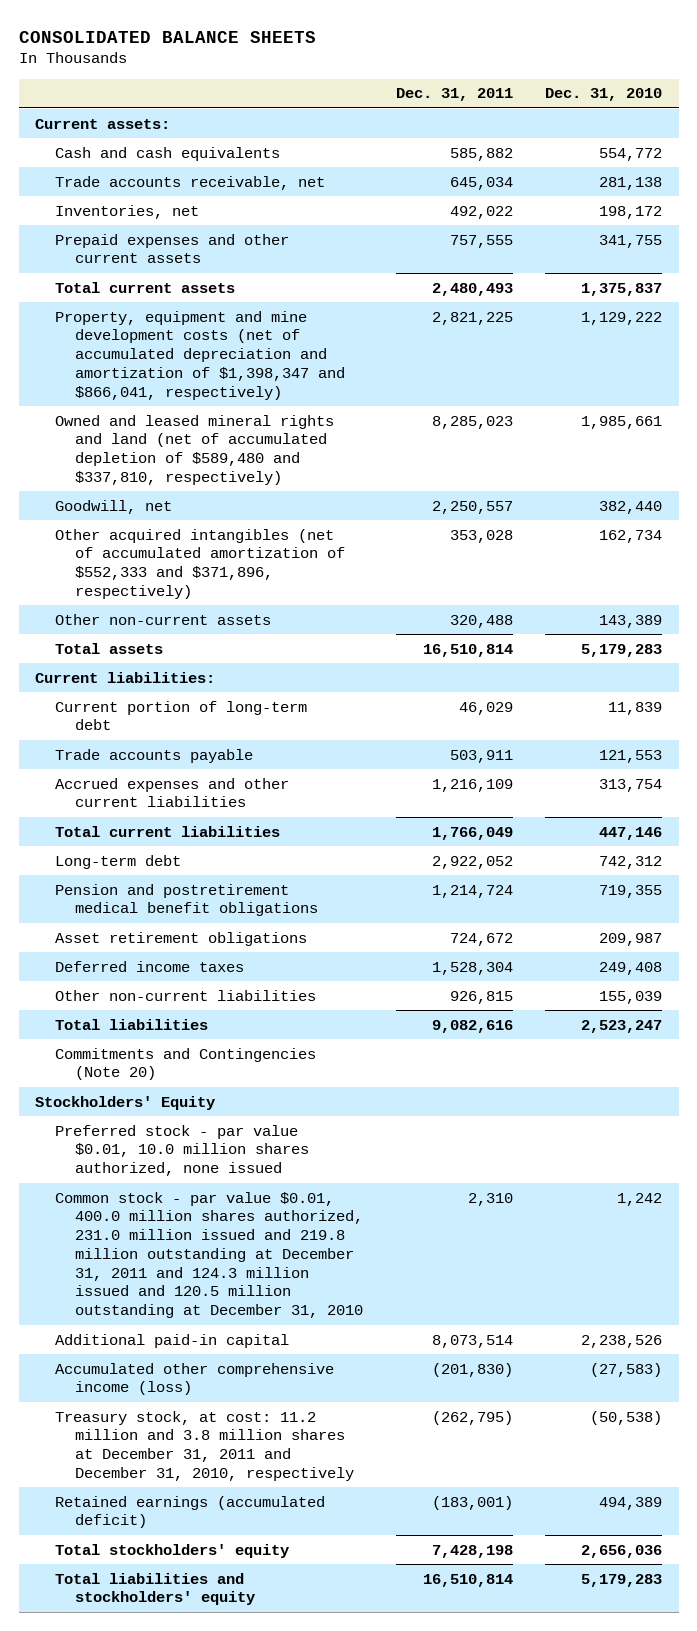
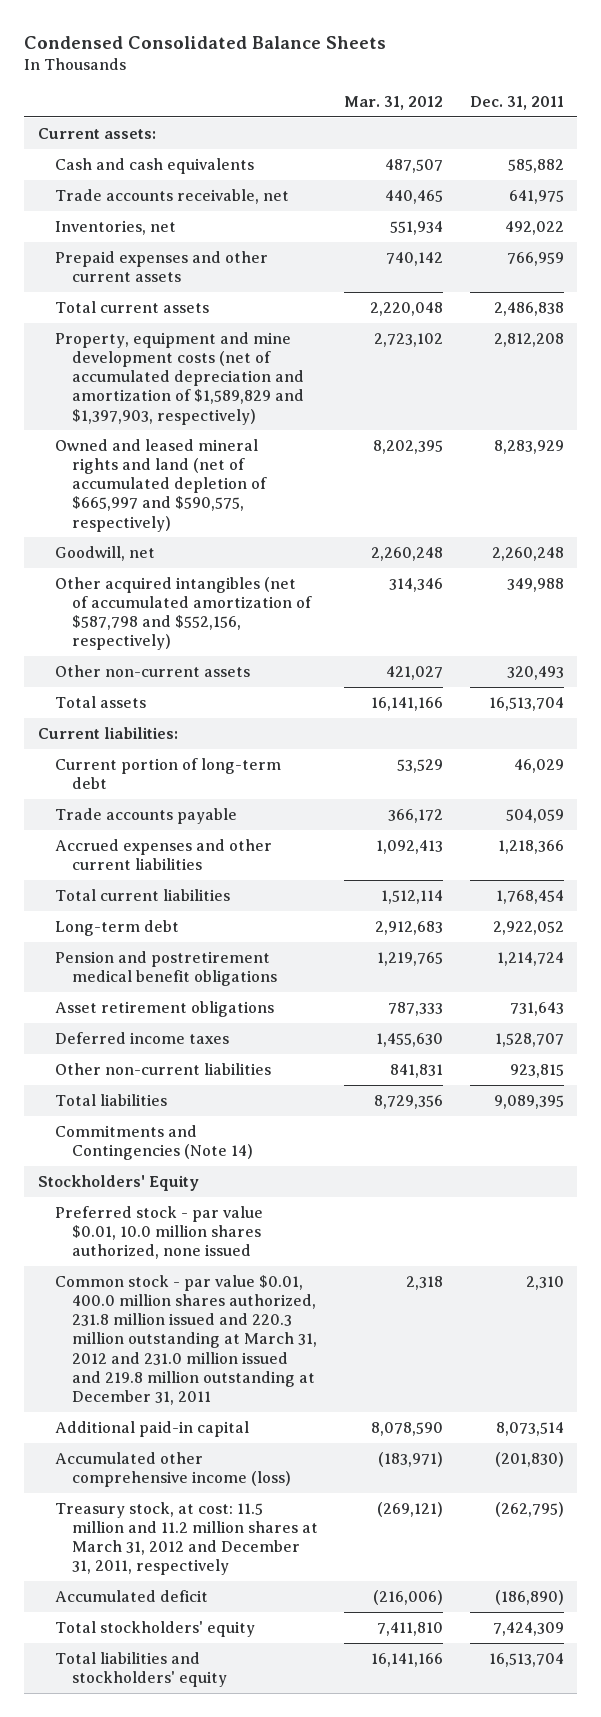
[18,30,316,43] CONSOLIDATED BALANCE SHEETS -> [24,35,387,49] Condensed Consolidated Balance Sheets
[545,88,663,102] Dec. 31, 2010 -> none
none -> [344,96,444,111] Mar. 31, 2012
[449,176,513,190] 645,034 -> [508,189,564,204] 641,975
[449,234,513,248] 757,555 -> [506,251,564,266] 766,959
[431,282,513,296] 2,480,493 -> [493,301,564,316] 2,486,838
[55,310,345,400] Property, equipment and mine development costs (net of accumulated depreciation and amortization of $1,398,347 and $866,041, respectively) -> [54,331,304,425] Property, equipment and mine development costs (net of accumulated depreciation and amortization of $1,589,829 and $1,397,903, respectively)
[431,311,513,325] 2,821,225 -> [493,332,564,347] 2,812,208
[55,414,335,485] Owned and leased mineral rights and land (net of accumulated depletion of $589,480 and $337,810, respectively) -> [54,438,267,532] Owned and leased mineral rights and land (net of accumulated depletion of $665,997 and $590,575, respectively)
[431,415,513,429] 8,285,023 -> [493,439,564,454] 8,283,929
[431,500,513,514] 2,250,557 -> [491,546,564,561] 2,260,248
[55,528,345,599] Other acquired intangibles (net of accumulated amortization of $552,333 and $371,896, respectively) -> [54,576,312,651] Other acquired intangibles (net of accumulated amortization of $587,798 and $552,156, respectively)
[449,529,513,543] 353,028 -> [506,577,564,592] 349,988
[449,614,513,628] 320,488 -> [506,665,564,680] 320,493
[422,643,513,657] 16,510,814 -> [488,696,564,711] 16,513,704
[449,749,513,763] 503,911 -> [505,808,564,823] 504,059
[431,778,513,792] 1,216,109 -> [497,839,564,854] 1,218,366
[431,826,513,840] 1,766,049 -> [495,889,564,904] 1,768,454
[449,932,513,946] 724,672 -> [509,1001,564,1016] 731,643
[431,961,513,975] 1,528,304 -> [494,1032,564,1047] 1,528,707
[449,990,513,1004] 926,815 -> [509,1063,564,1078] 923,815
[431,1019,513,1033] 9,082,616 -> [493,1094,564,1109] 9,089,395
[55,1047,317,1081] Commitments and Contingencies (Note 20) -> [54,1124,253,1160] Commitments and Contingencies (Note 14)
[55,1191,363,1319] Common stock - par value $0.01, 400.0 million shares authorized, 231.0 million issued and 219.8 million outstanding at December 31, 2011 and 124.3 million issued and 120.5 million outstanding at December 31, 2010 -> [54,1274,317,1405] Common stock - par value $0.01, 400.0 million shares authorized, 231.8 million issued and 220.3 million outstanding at March 31, 2012 and 231.0 million issued and 219.8 million outstanding at December 31, 2011
[55,1410,354,1481] Treasury stock, at cost: 11.2 million and 3.8 million shares at December 31, 2011 and December 31, 2010, respectively -> [54,1501,318,1576] Treasury stock, at cost: 11.5 million and 11.2 million shares at March 31, 2012 and December 31, 2011, respectively
[55,1495,326,1529] Retained earnings (accumulated deficit) -> [54,1589,208,1602] Accumulated deficit
[431,1495,513,1510] (183,001) -> [494,1589,564,1605] (186,890)
[431,1544,513,1558] 7,428,198 -> [492,1621,564,1636] 7,424,309
[422,1573,513,1587] 16,510,814 -> [488,1652,564,1667] 16,513,704

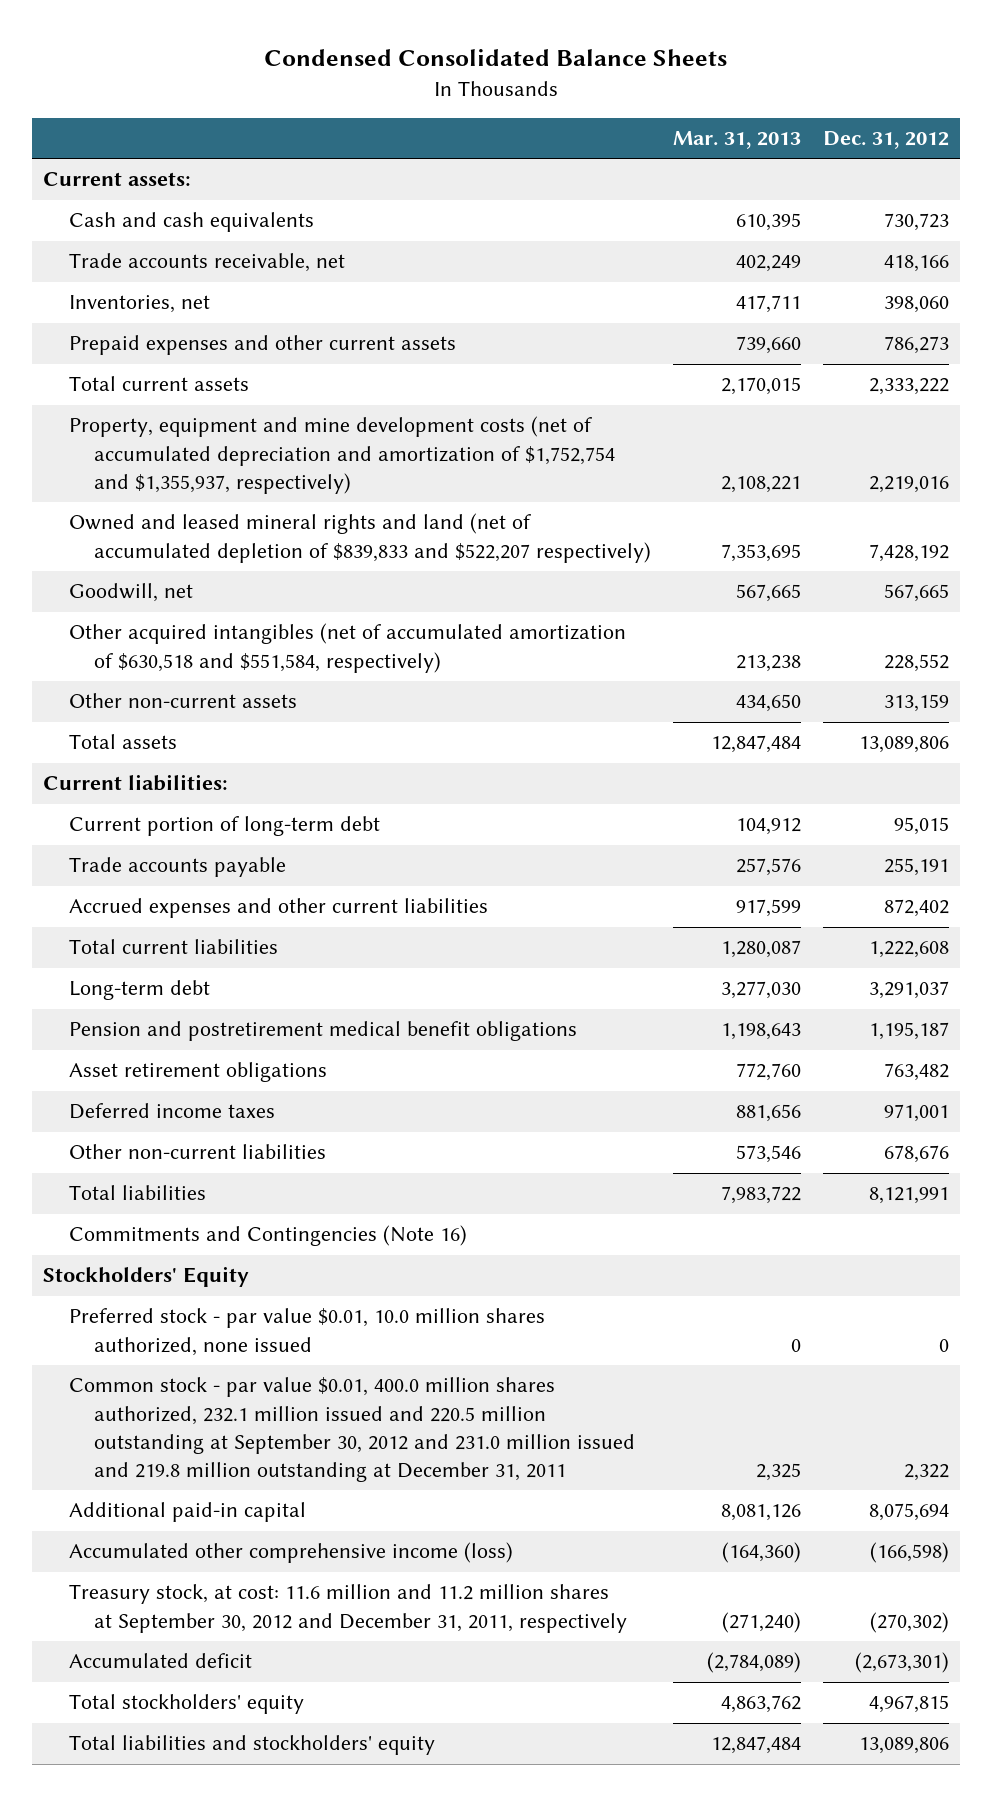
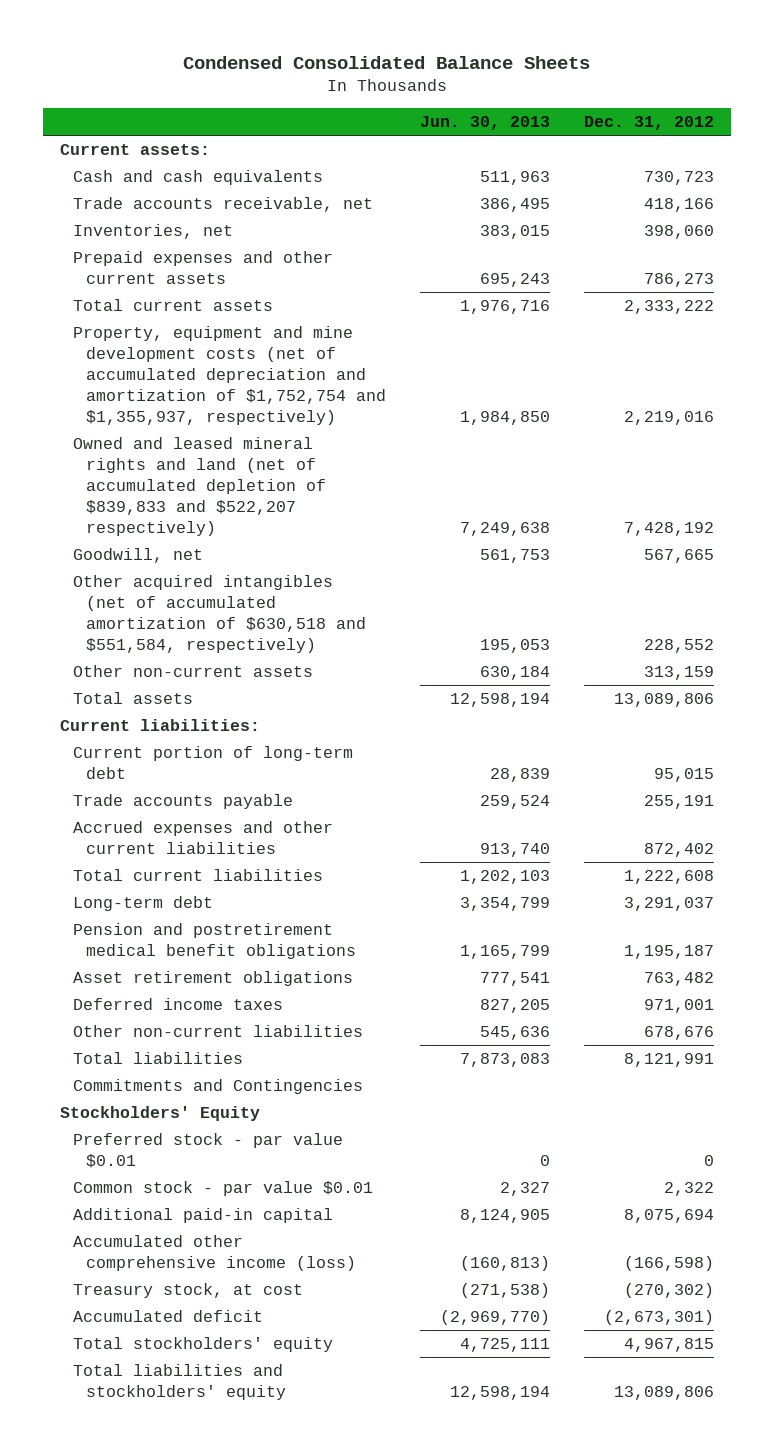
[672,131,801,150] Mar. 31, 2013 -> none
none -> [419,115,550,130] Jun. 30, 2013
[68,1225,467,1247] Commitments and Contingencies (Note 16) -> [72,1079,363,1095] Commitments and Contingencies
[68,1308,545,1356] Preferred stock - par value $0.01, 10.0 million shares authorized, none issued -> [72,1133,343,1169] Preferred stock - par value $0.01
[68,1377,635,1482] Common stock - par value $0.01, 400.0 million shares authorized, 232.1 million issued and 220.5 million outstanding at September 30, 2012 and 231.0 million issued and 219.8 million outstanding at December 31, 2011 -> [72,1181,373,1197] Common stock - par value $0.01
[68,1584,627,1633] Treasury stock, at cost: 11.6 million and 11.2 million shares at September 30, 2012 and December 31, 2011, respectively -> [72,1283,303,1299] Treasury stock, at cost

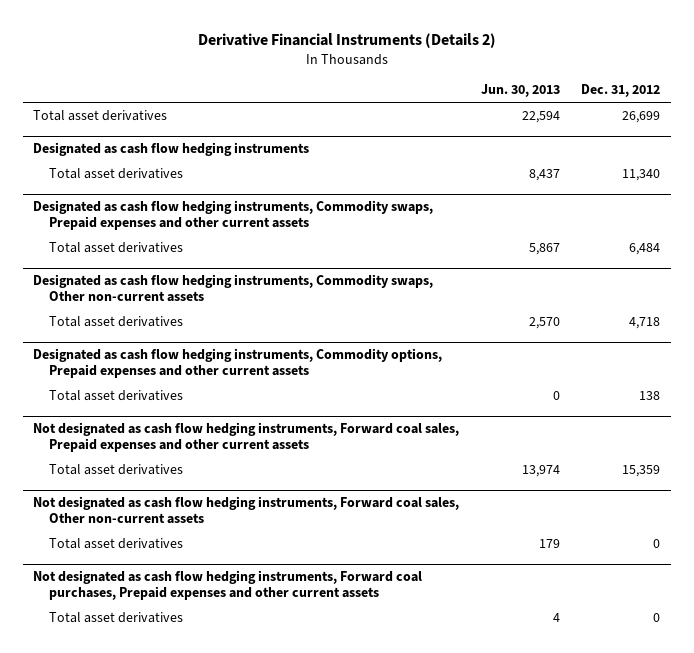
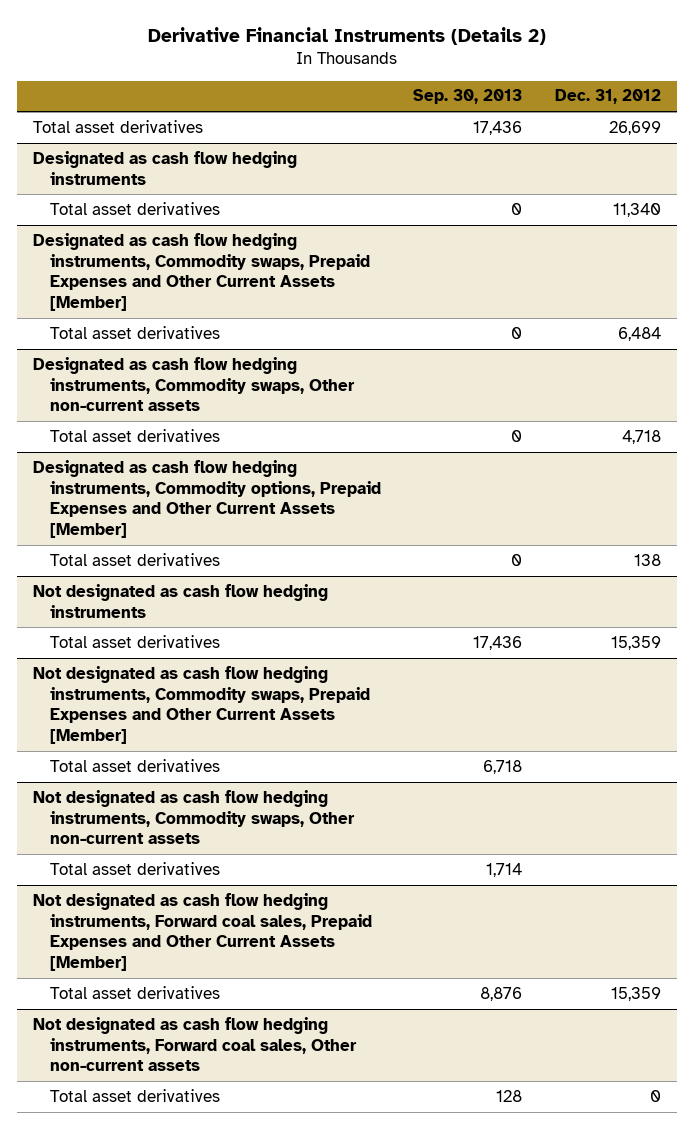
[480,84,560,98] Jun. 30, 2013 -> none
none -> [413,89,523,105] Sep. 30, 2013
[33,200,434,231] Designated as cash flow hedging instruments, Commodity swaps, Prepaid expenses and other current assets -> [33,232,370,312] Designated as cash flow hedging instruments, Commodity swaps, Prepaid Expenses and Other Current Assets [Member]
[33,348,443,379] Designated as cash flow hedging instruments, Commodity options, Prepaid expenses and other current assets -> [33,459,381,539] Designated as cash flow hedging instruments, Commodity options, Prepaid Expenses and Other Current Assets [Member]
[33,422,460,453] Not designated as cash flow hedging instruments, Forward coal sales, Prepaid expenses and other current assets -> none
none -> [33,583,329,618] Not designated as cash flow hedging instruments
none -> [33,665,370,745] Not designated as cash flow hedging instruments, Commodity swaps, Prepaid Expenses and Other Current Assets [Member]
none -> [49,758,220,772] Total asset derivatives
none -> [33,789,355,845] Not designated as cash flow hedging instruments, Commodity swaps, Other non-current assets
none -> [49,861,220,875] Total asset derivatives
none -> [33,892,372,972] Not designated as cash flow hedging instruments, Forward coal sales, Prepaid Expenses and Other Current Assets [Member]
none -> [49,985,220,999] Total asset derivatives
[33,570,423,601] Not designated as cash flow hedging instruments, Forward coal purchases, Prepaid expenses and other current assets -> none
[49,611,184,623] Total asset derivatives -> none

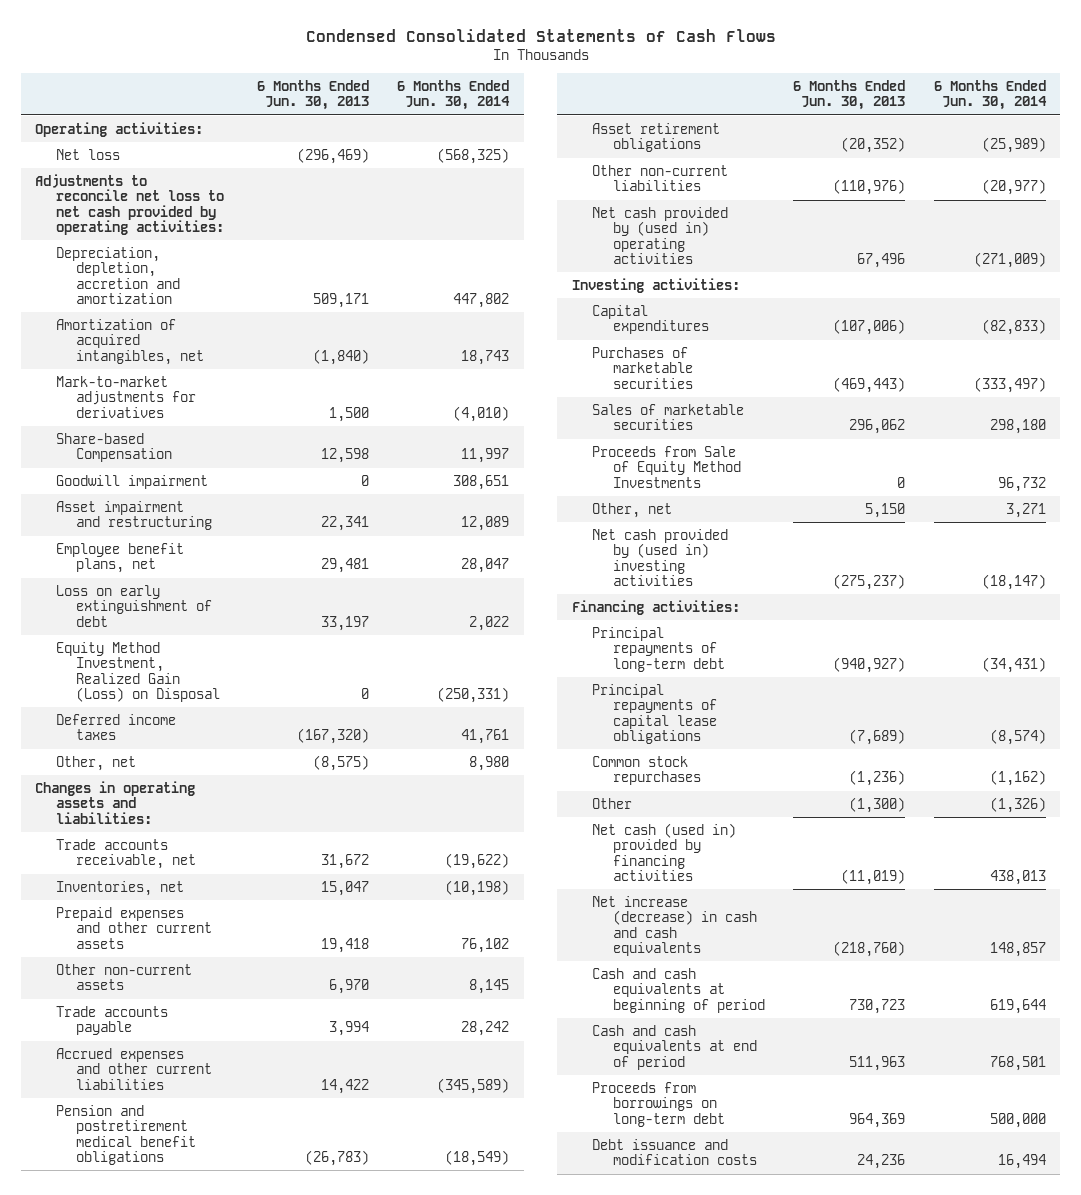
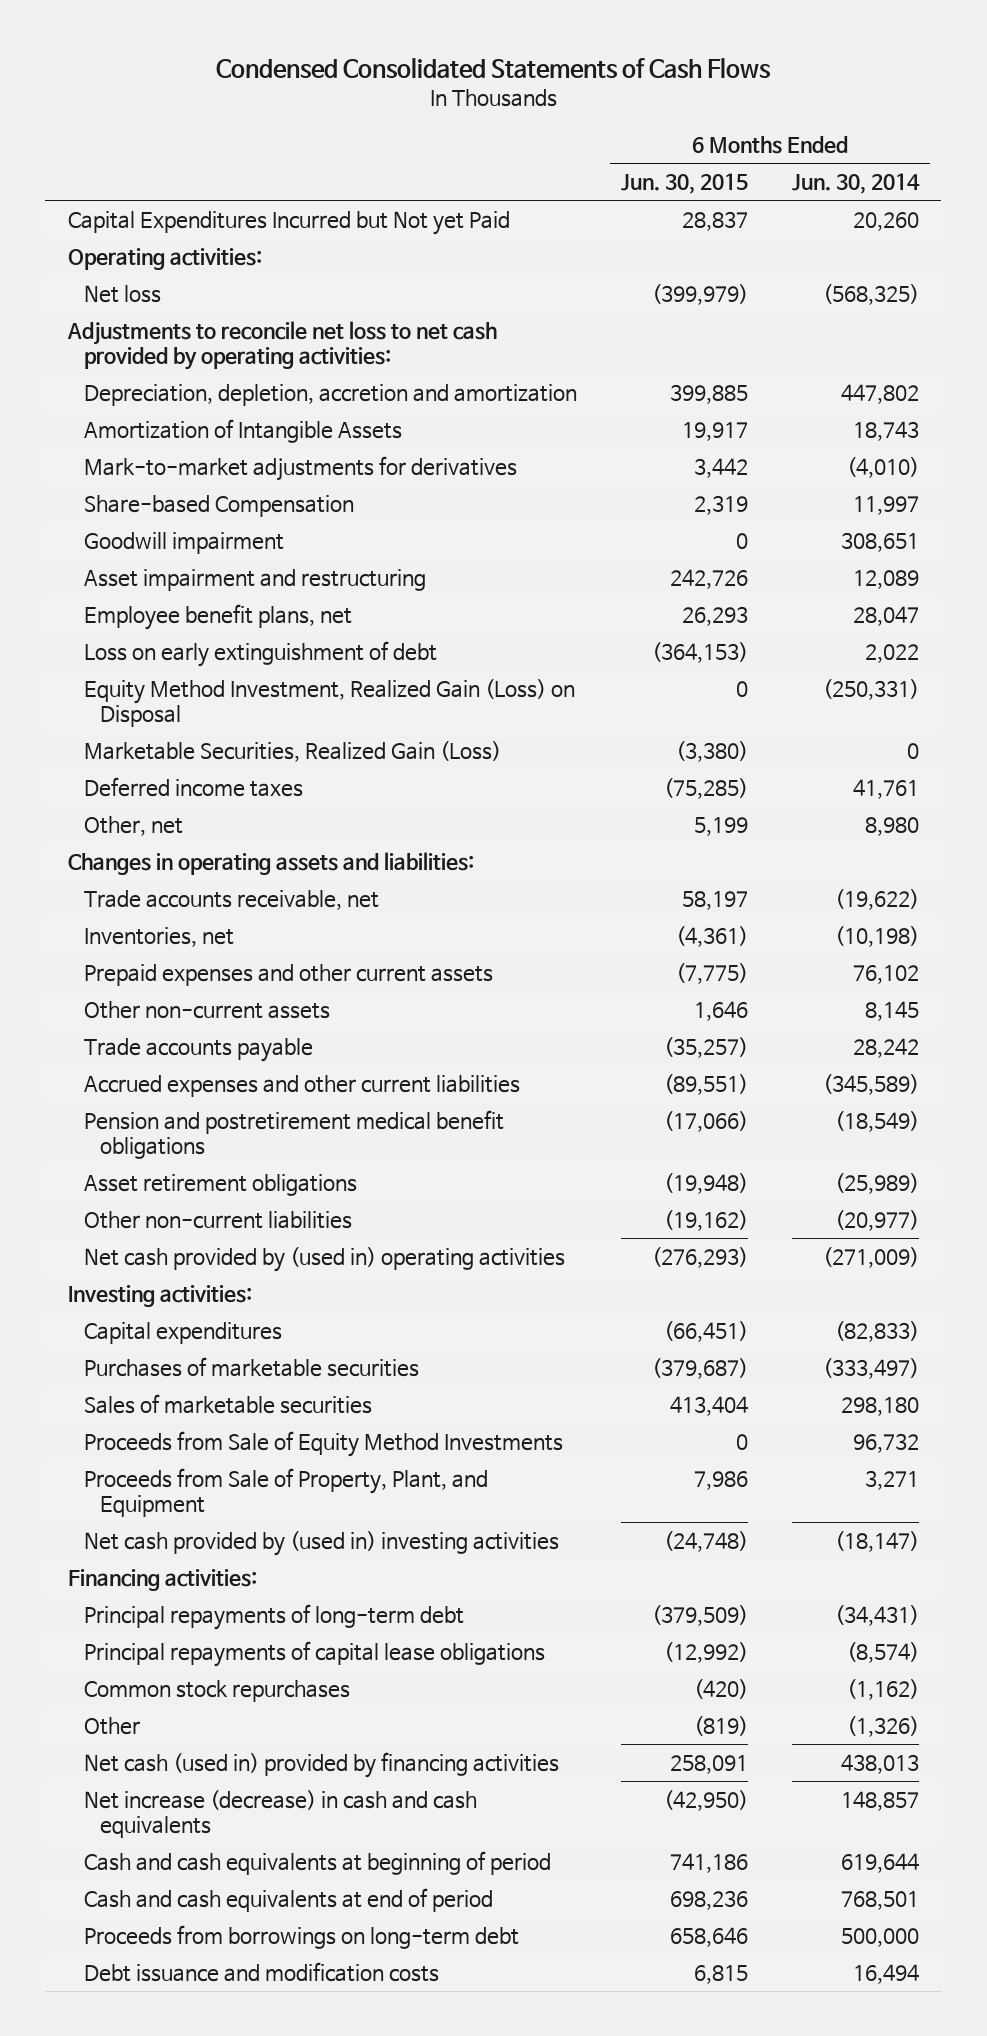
[256,79,369,111] 6 Months Ended Jun. 30, 2013 -> none
none -> [620,173,748,195] Jun. 30, 2015
none -> [67,211,510,236] Capital Expenditures Incurred but Not yet Paid
[55,318,205,365] Amortization of acquired intangibles, net -> [83,419,402,444] Amortization of Intangible Assets
none -> [83,741,501,763] Marketable Securities, Realized Gain (Loss)
[592,502,673,518] Other, net -> [83,1468,488,1518] Proceeds from Sale of Property, Plant, and Equipment

